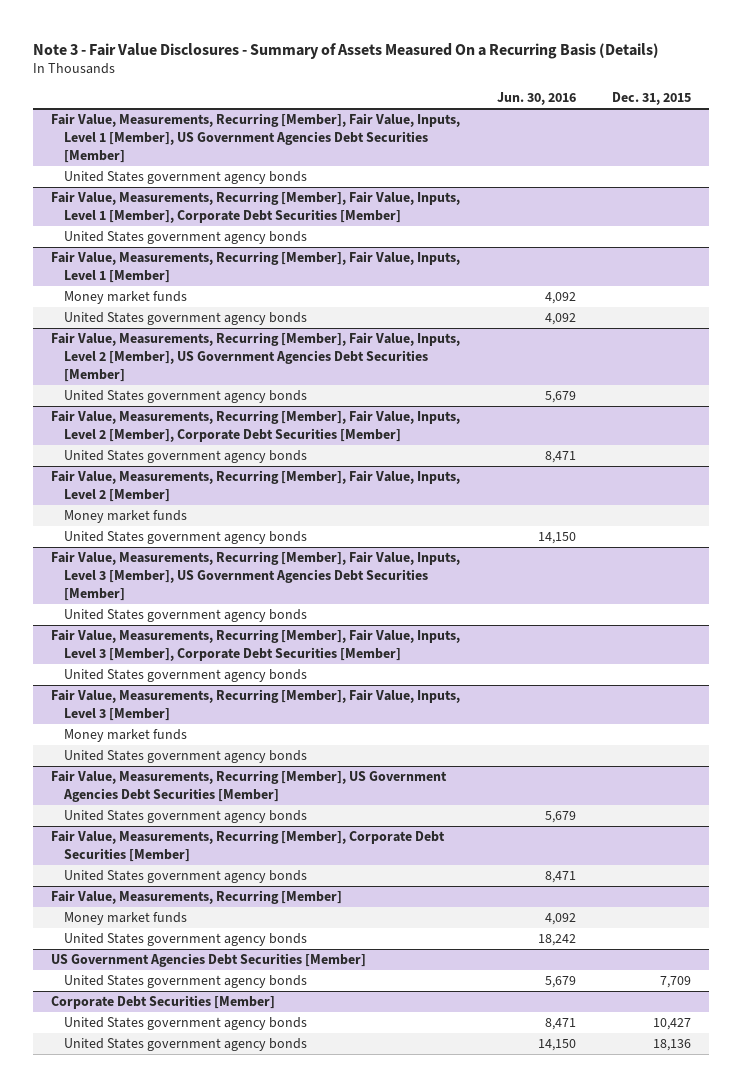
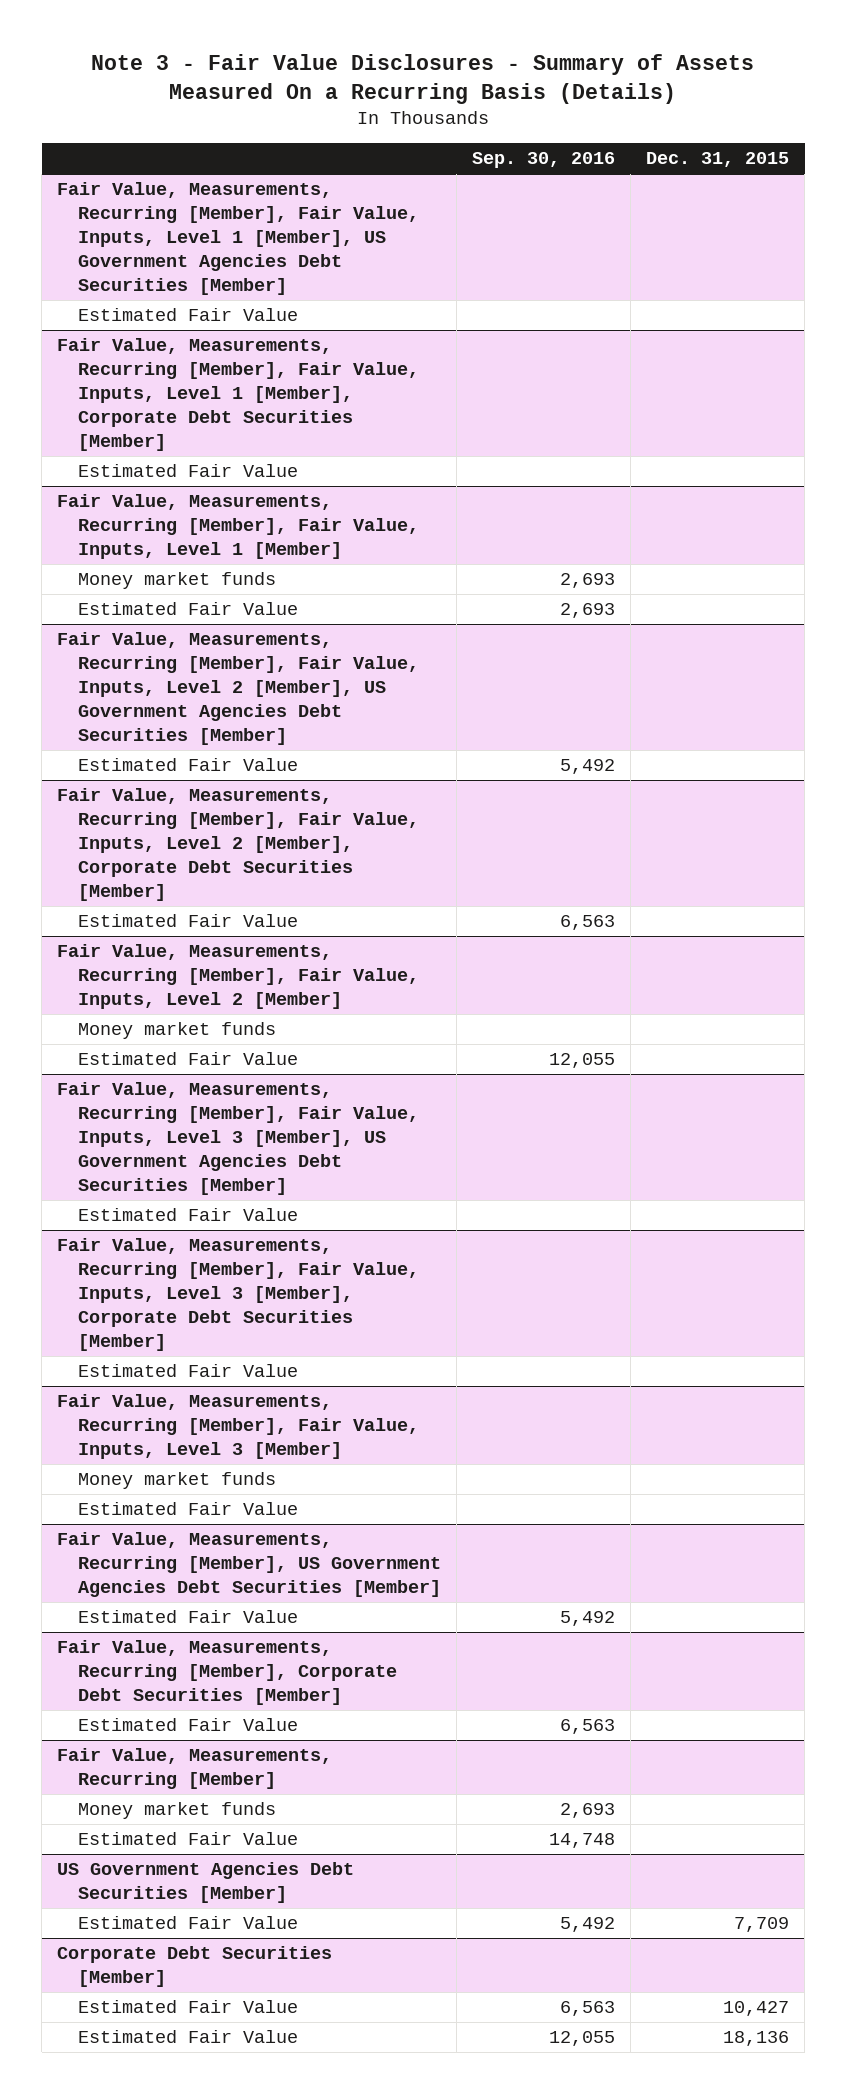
[496,92,576,106] Jun. 30, 2016 -> none
none -> [472,152,616,169] Sep. 30, 2016
[64,171,308,185] United States government agency bonds -> [77,308,298,322] Estimated Fair Value
[64,231,308,245] United States government agency bonds -> [77,464,298,478] Estimated Fair Value
[64,312,308,326] United States government agency bonds -> [77,602,298,616] Estimated Fair Value
[64,390,308,404] United States government agency bonds -> [77,758,298,772] Estimated Fair Value
[64,450,308,464] United States government agency bonds -> [77,914,298,928] Estimated Fair Value
[64,531,308,545] United States government agency bonds -> [77,1052,298,1066] Estimated Fair Value
[64,609,308,623] United States government agency bonds -> [77,1208,298,1222] Estimated Fair Value
[64,669,308,683] United States government agency bonds -> [77,1364,298,1378] Estimated Fair Value
[64,750,308,764] United States government agency bonds -> [77,1502,298,1516] Estimated Fair Value
[64,810,308,824] United States government agency bonds -> [77,1610,298,1624] Estimated Fair Value
[64,870,308,884] United States government agency bonds -> [77,1718,298,1732] Estimated Fair Value
[64,933,308,947] United States government agency bonds -> [77,1832,298,1846] Estimated Fair Value
[64,975,308,989] United States government agency bonds -> [77,1916,298,1930] Estimated Fair Value
[64,1017,308,1031] United States government agency bonds -> [77,2000,298,2014] Estimated Fair Value
[64,1038,308,1052] United States government agency bonds -> [77,2030,298,2044] Estimated Fair Value

